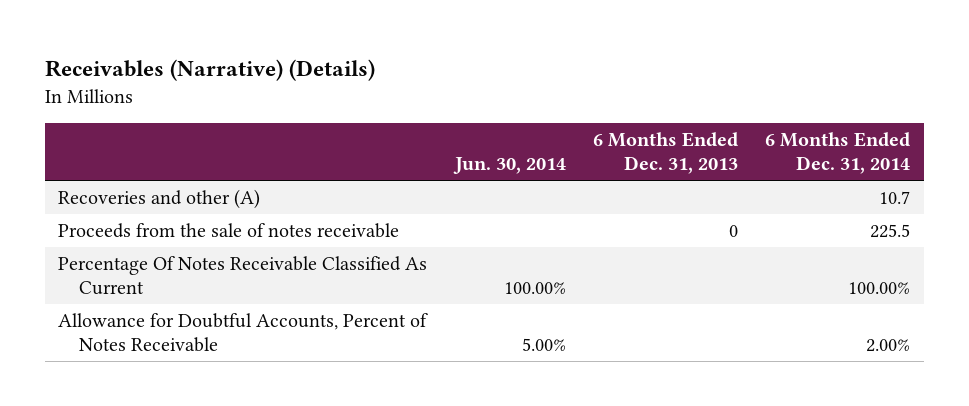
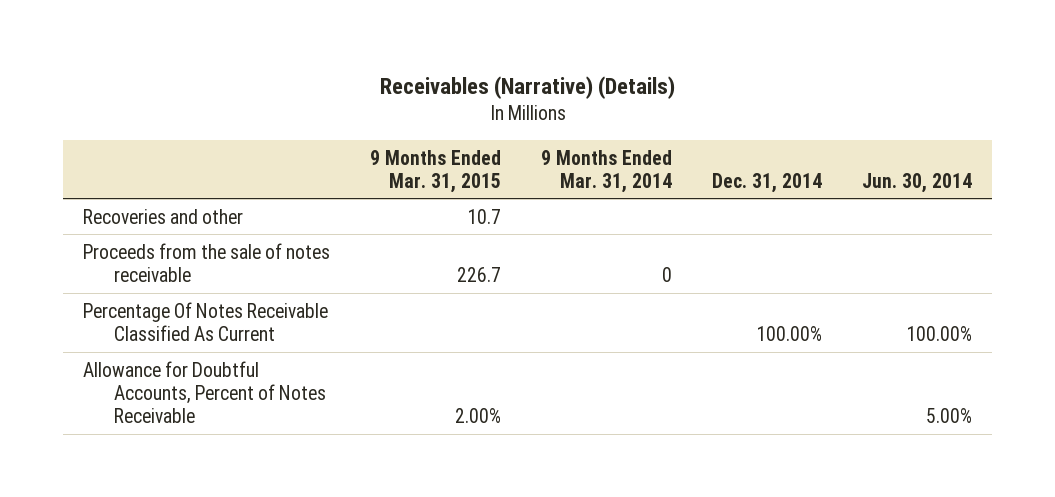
[592,132,738,175] 6 Months Ended Dec. 31, 2013 -> none
[765,132,911,175] 6 Months Ended Dec. 31, 2014 -> none
none -> [370,149,502,193] 9 Months Ended Mar. 31, 2015
none -> [541,149,673,193] 9 Months Ended Mar. 31, 2014
none -> [711,172,822,193] Dec. 31, 2014
[58,189,261,210] Recoveries and other (A) -> [83,208,244,224] Recoveries and other

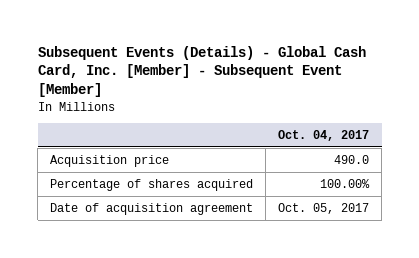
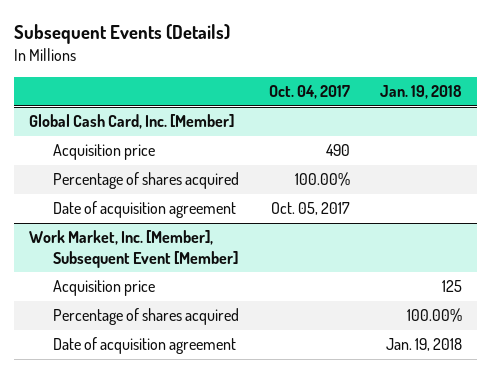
[37,45,366,98] Subsequent Events (Details) - Global Cash Card, Inc. [Member] - Subsequent Event [Member] -> [13,23,230,44] Subsequent Events (Details)
none -> [380,85,463,100] Jan. 19, 2018
none -> [29,114,235,130] Global Cash Card, Inc. [Member]
[334,154,370,164] 490.0 -> [325,144,350,157] 490
none -> [29,230,238,268] Work Market, Inc. [Member], Subsequent Event [Member]
none -> [52,280,155,297] Acquisition price
none -> [52,308,239,326] Percentage of shares acquired
none -> [52,337,236,355] Date of acquisition agreement

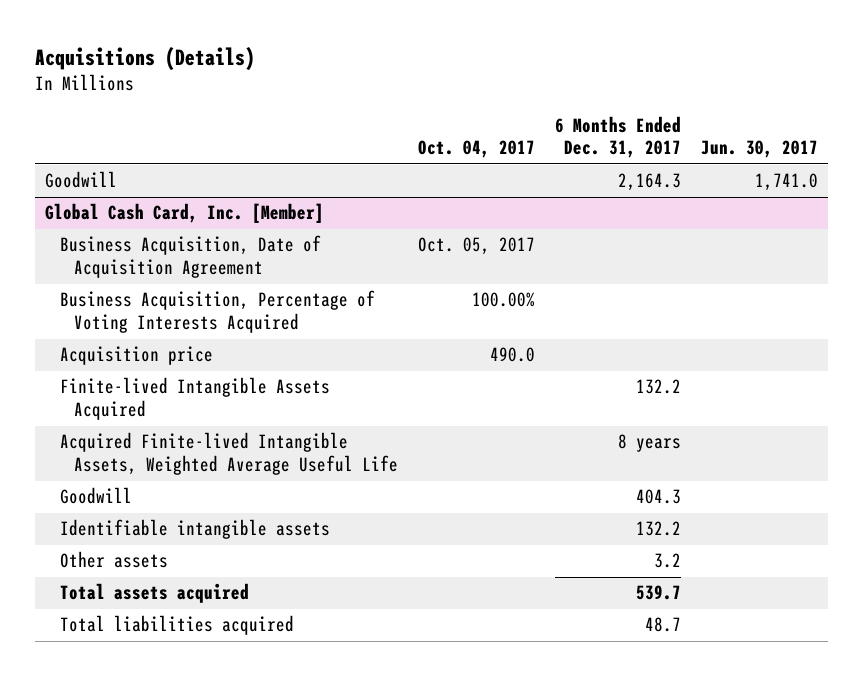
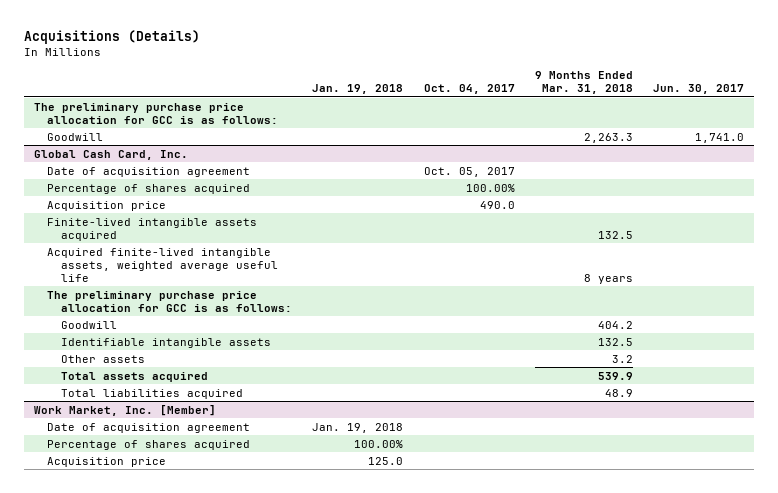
[555,115,682,159] 6 Months Ended Dec. 31, 2017 -> none
none -> [312,84,404,95] Jan. 19, 2018
none -> [534,71,633,95] 9 Months Ended Mar. 31, 2018
none -> [33,102,279,124] The preliminary purchase price allocation for GCC is as follows:
[45,203,325,224] Global Cash Card, Inc. [Member] -> [33,149,188,160] Global Cash Card, Inc.
[59,235,321,279] Business Acquisition, Date of Acquisition Agreement -> [47,166,251,177] Date of acquisition agreement
[59,290,375,334] Business Acquisition, Percentage of Voting Interests Acquired -> [47,183,251,194] Percentage of shares acquired
[59,377,330,421] Finite-lived Intangible Assets Acquired -> [47,217,258,241] Finite-lived intangible assets acquired
[59,432,398,476] Acquired Finite-lived Intangible Assets, Weighted Average Useful Life -> [47,247,279,282] Acquired finite-lived intangible assets, weighted average useful life
none -> [47,290,293,312] The preliminary purchase price allocation for GCC is as follows:
none -> [33,404,216,416] Work Market, Inc. [Member]
none -> [47,422,251,433] Date of acquisition agreement
none -> [47,439,251,450] Percentage of shares acquired
none -> [47,456,167,467] Acquisition price

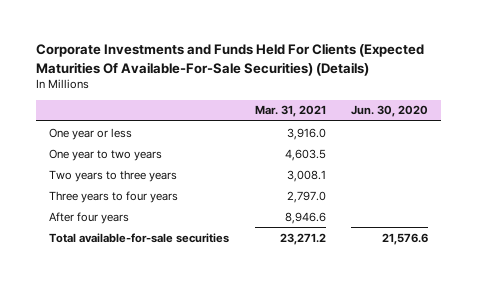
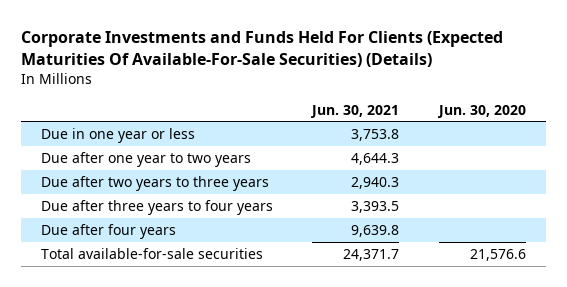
[254,105,326,118] Mar. 31, 2021 -> none
none -> [310,104,400,118] Jun. 30, 2021
[49,127,133,140] One year or less -> [40,127,195,143] Due in one year or less
[49,148,163,161] One year to two years -> [40,151,251,167] Due after one year to two years
[49,169,178,182] Two years to three years -> [40,175,269,191] Due after two years to three years
[49,190,179,203] Three years to four years -> [40,199,273,215] Due after three years to four years
[49,211,130,224] After four years -> [40,223,176,239] Due after four years

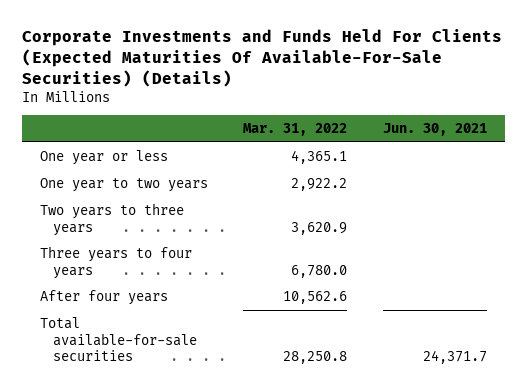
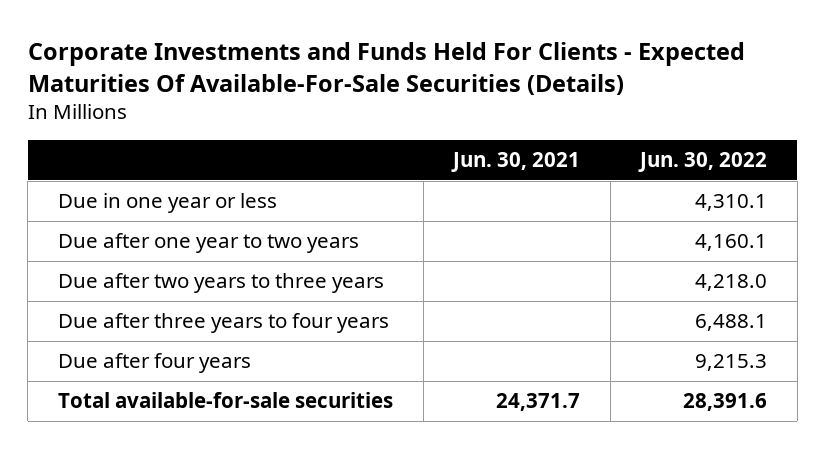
[21,29,502,87] Corporate Investments and Funds Held For Clients (Expected Maturities Of Available-For-Sale Securities) (Details) -> [27,41,745,95] Corporate Investments and Funds Held For Clients - Expected Maturities Of Available-For-Sale Securities (Details)
[243,123,348,137] Mar. 31, 2022 -> none
none -> [638,152,768,173] Jun. 30, 2022
[39,150,168,166] One year or less -> [57,193,277,214] Due in one year or less
[39,178,208,193] One year to two years -> [57,233,359,254] Due after one year to two years
[39,203,184,236] Two years to three years -> [57,273,384,294] Due after two years to three years
[39,246,192,279] Three years to four years -> [57,313,389,334] Due after three years to four years
[39,290,168,306] After four years -> [57,353,251,374] Due after four years

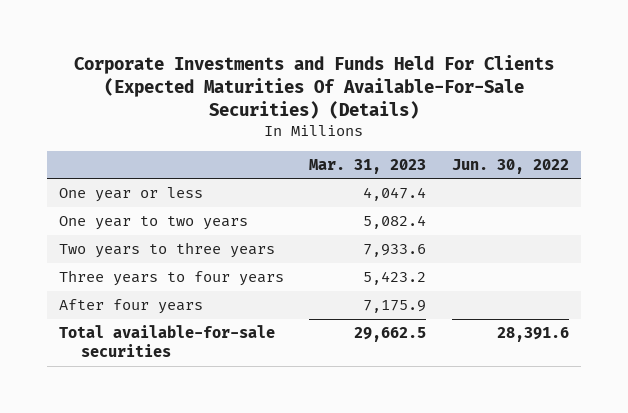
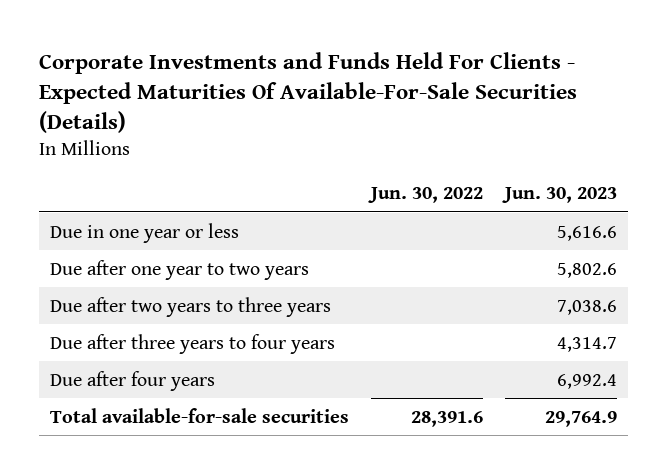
[73,54,554,119] Corporate Investments and Funds Held For Clients (Expected Maturities Of Available-For-Sale Securities) (Details) -> [38,52,577,134] Corporate Investments and Funds Held For Clients - Expected Maturities Of Available-For-Sale Securities (Details)
[309,158,427,174] Mar. 31, 2023 -> none
none -> [502,187,618,204] Jun. 30, 2023
[59,187,204,203] One year or less -> [50,222,240,243] Due in one year or less
[59,216,249,231] One year to two years -> [50,259,310,280] Due after one year to two years
[59,242,276,259] Two years to three years -> [50,296,332,317] Due after two years to three years
[59,270,285,287] Three years to four years -> [50,333,336,354] Due after three years to four years
[59,299,204,315] After four years -> [50,370,216,391] Due after four years

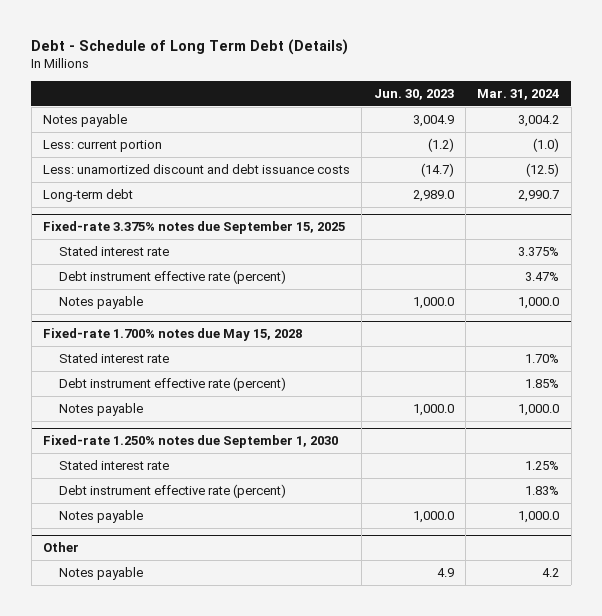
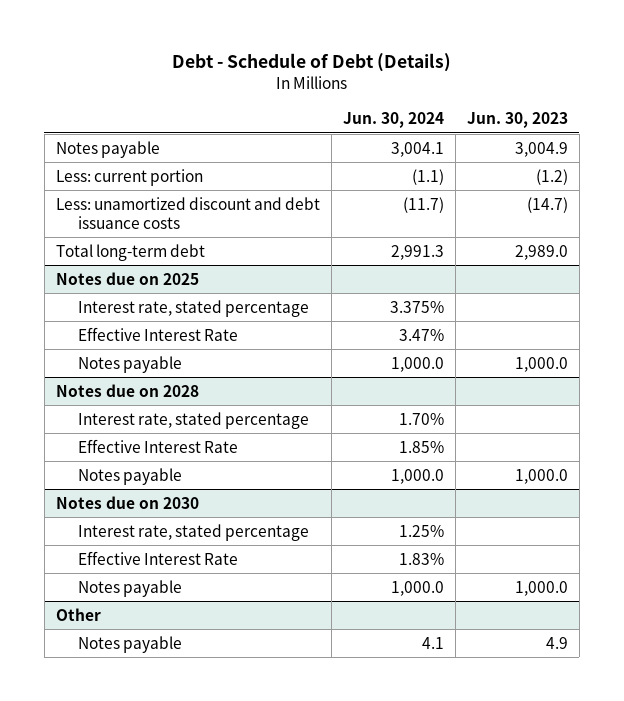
[31,38,349,55] Debt - Schedule of Long Term Debt (Details) -> [171,53,451,73] Debt - Schedule of Debt (Details)
[477,88,560,100] Mar. 31, 2024 -> none
none -> [342,112,444,129] Jun. 30, 2024
[42,188,133,202] Long-term debt -> [55,243,205,261] Total long-term debt
[42,221,345,235] Fixed-rate 3.375% notes due September 15, 2025 -> [55,271,199,285] Notes due on 2025
[58,245,169,256] Stated interest rate -> [78,299,310,317] Interest rate, stated percentage
[58,269,286,284] Debt instrument effective rate (percent) -> [78,326,239,341] Effective Interest Rate
[42,328,302,342] Fixed-rate 1.700% notes due May 15, 2028 -> [55,383,199,397] Notes due on 2028
[58,352,169,363] Stated interest rate -> [78,411,310,429] Interest rate, stated percentage
[58,376,286,391] Debt instrument effective rate (percent) -> [78,438,239,453] Effective Interest Rate
[42,435,338,449] Fixed-rate 1.250% notes due September 1, 2030 -> [55,495,199,509] Notes due on 2030
[58,459,169,470] Stated interest rate -> [78,523,310,541] Interest rate, stated percentage
[58,483,286,498] Debt instrument effective rate (percent) -> [78,550,239,565] Effective Interest Rate

